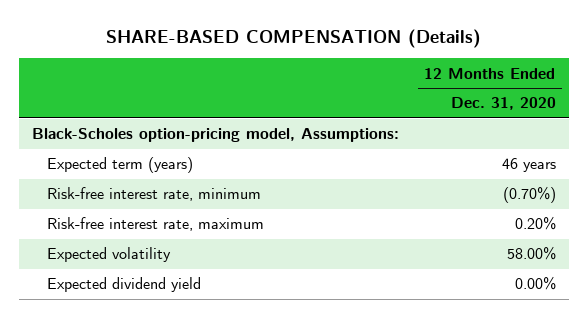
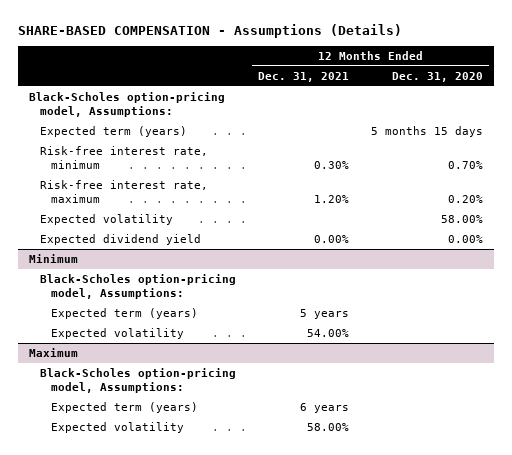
[105,28,481,48] SHARE-BASED COMPENSATION (Details) -> [18,24,403,39] SHARE-BASED COMPENSATION - Assumptions (Details)
none -> [258,71,350,82] Dec. 31, 2021
[501,158,556,173] 46 years -> [371,125,484,137] 5 months 15 days
[502,186,556,204] (0.70%) -> [448,160,484,169] 0.70%
none -> [29,253,79,263] Minimum
none -> [39,273,236,299] Black-Scholes option-pricing model, Assumptions:
none -> [50,307,198,319] Expected term (years)
none -> [50,327,184,339] Expected volatility
none -> [29,347,79,357] Maximum
none -> [39,367,236,393] Black-Scholes option-pricing model, Assumptions:
none -> [50,401,198,413] Expected term (years)
none -> [50,421,184,433] Expected volatility

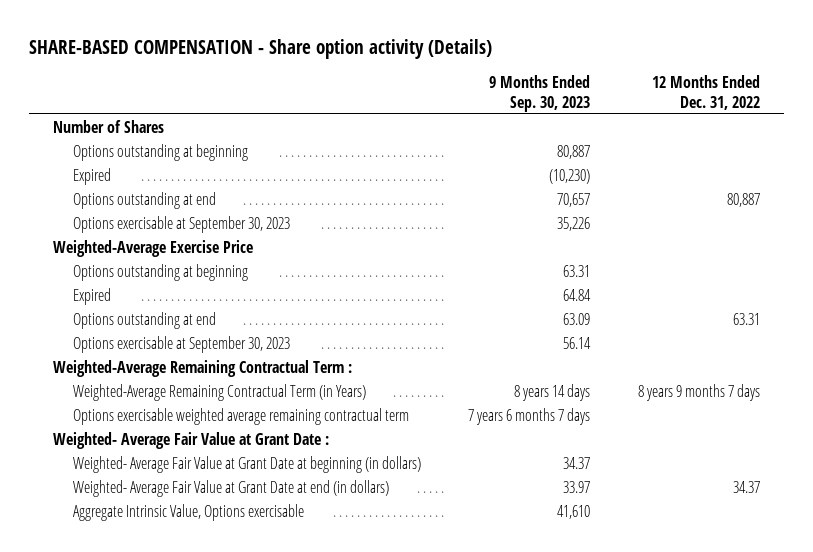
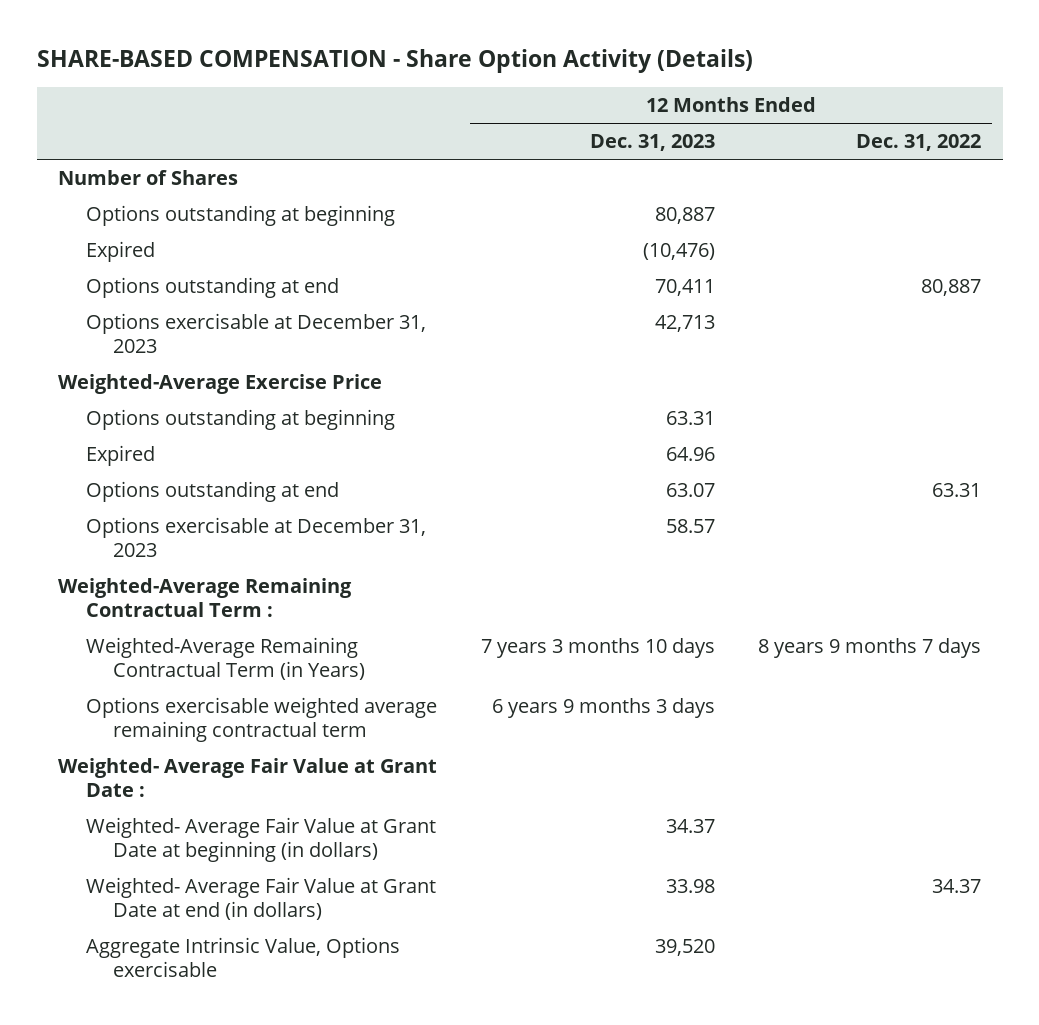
[29,39,493,60] SHARE-BASED COMPENSATION - Share option activity (Details) -> [36,49,753,74] SHARE-BASED COMPENSATION - Share Option Activity (Details)
[489,75,591,112] 9 Months Ended Sep. 30, 2023 -> none
none -> [589,134,715,152] Dec. 31, 2023
[72,215,290,233] Options exercisable at September 30, 2023 -> [85,313,426,354] Options exercisable at December 31, 2023
[72,335,290,353] Options exercisable at September 30, 2023 -> [85,517,426,558] Options exercisable at December 31, 2023

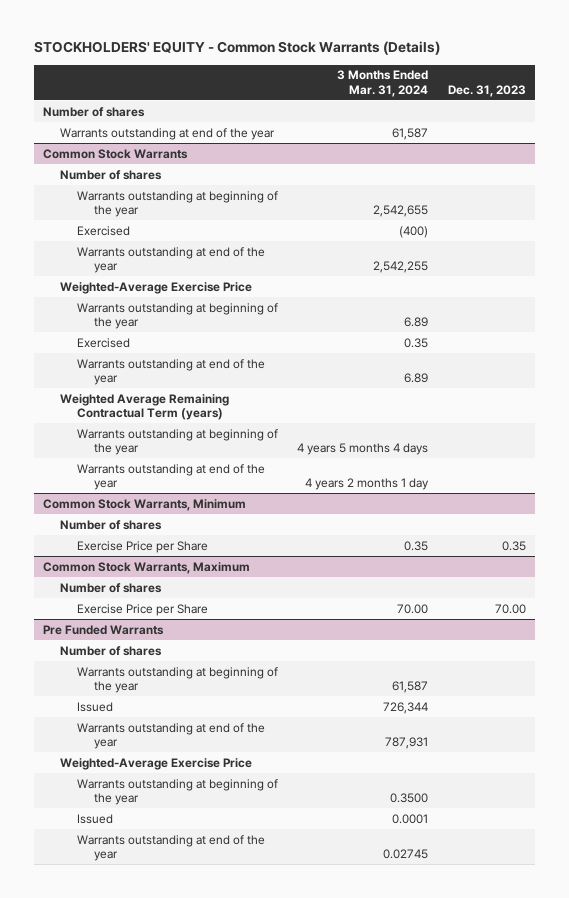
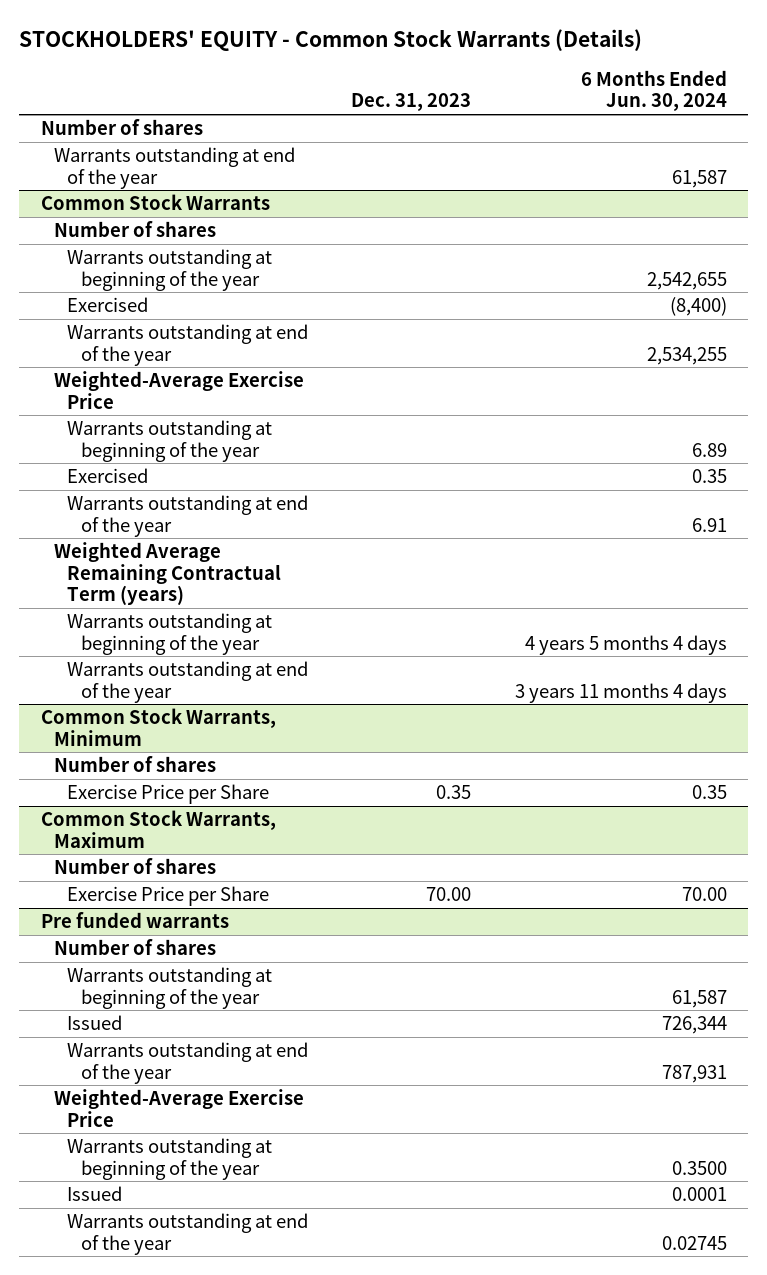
[337,70,429,97] 3 Months Ended Mar. 31, 2024 -> none
none -> [580,69,727,112] 6 Months Ended Jun. 30, 2024
[43,624,165,635] Pre Funded Warrants -> [40,912,229,929] Pre funded warrants

